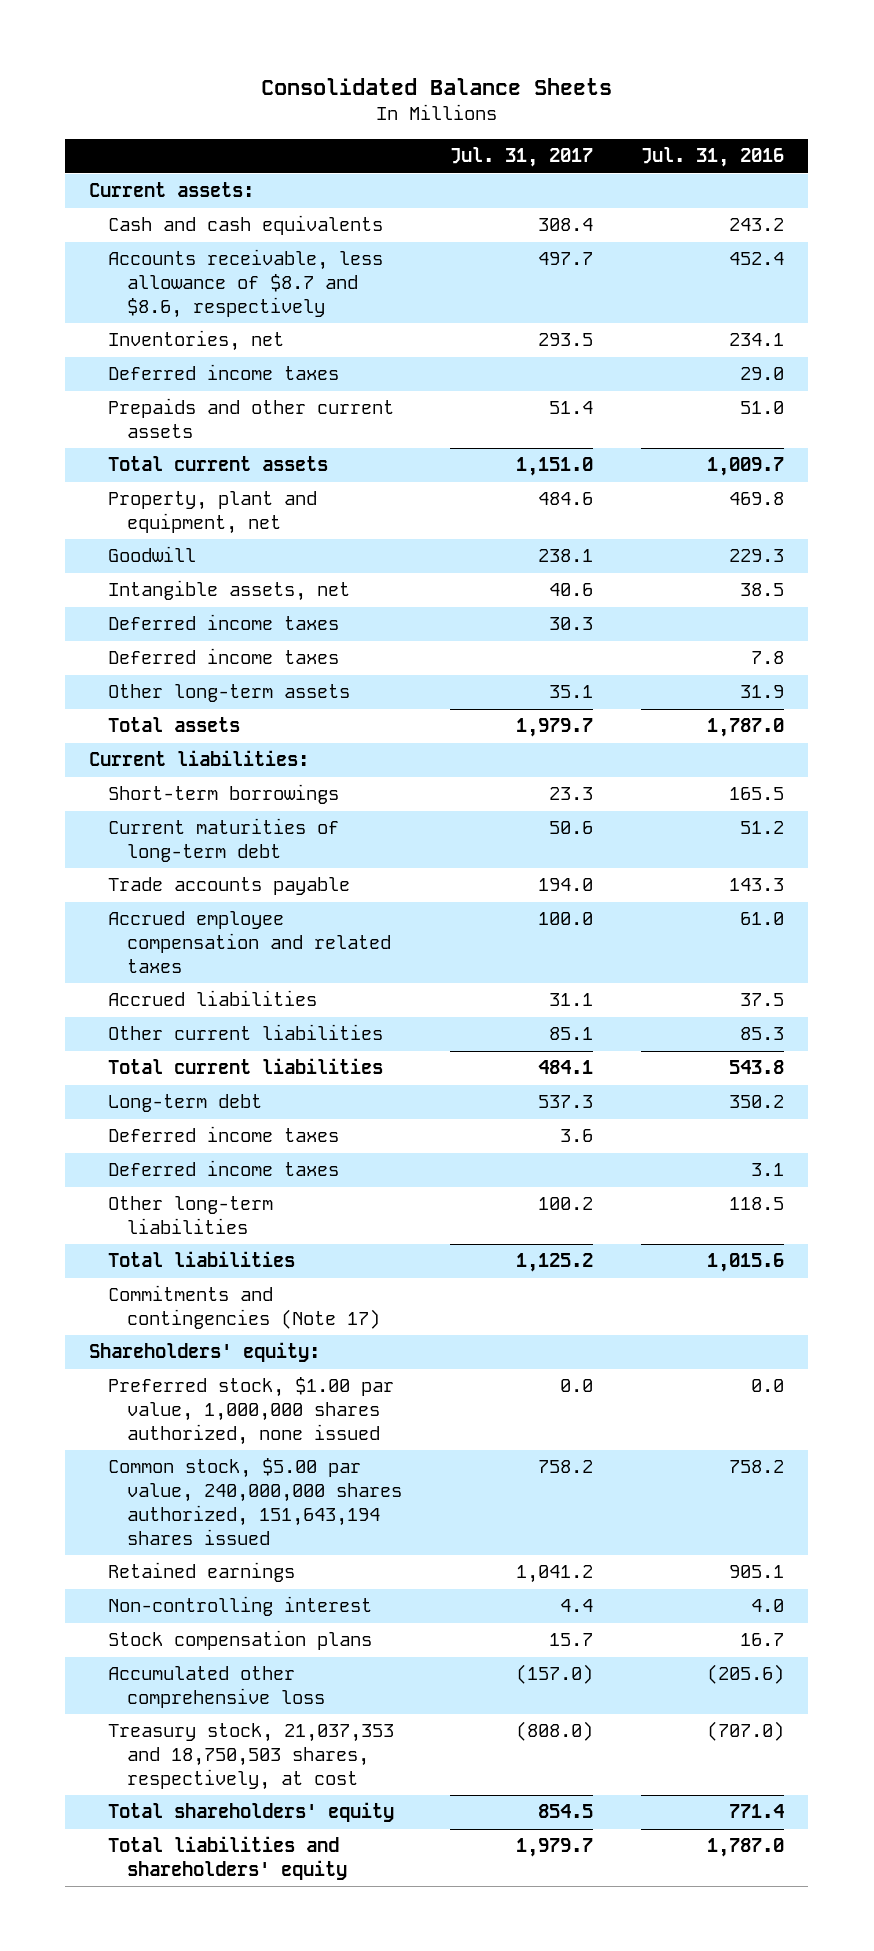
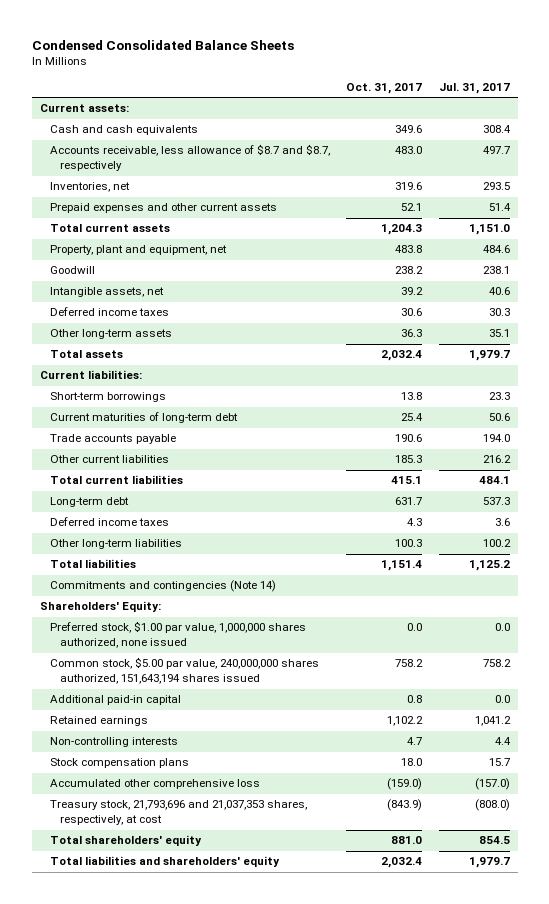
[260,77,612,95] Consolidated Balance Sheets -> [31,39,294,50] Condensed Consolidated Balance Sheets
[641,147,785,168] Jul. 31, 2016 -> none
none -> [346,83,423,95] Oct. 31, 2017
[108,249,384,318] Accounts receivable, less allowance of $8.7 and $8.6, respectively -> [49,144,330,172] Accounts receivable, less allowance of $8.7 and $8.7, respectively
[108,364,340,381] Deferred income taxes -> none
[108,398,395,439] Prepaids and other current assets -> [49,203,277,214] Prepaid expenses and other current assets
[108,648,340,665] Deferred income taxes -> none
[108,911,392,973] Accrued employee compensation and related taxes -> none
[108,990,318,1007] Accrued liabilities -> none
[549,1027,594,1041] 85.1 -> [482,455,511,464] 216.2
[108,1160,340,1177] Deferred income taxes -> none
[108,1285,381,1330] Commitments and contingencies (Note 17) -> [49,580,276,593] Commitments and contingencies (Note 14)
[89,1342,321,1363] Shareholders' equity: -> [39,601,161,613] Shareholders' Equity:
none -> [49,695,181,706] Additional paid-in capital
[108,1596,373,1617] Non-controlling interest -> [49,737,178,748] Non-controlling interests
[108,1723,395,1790] Treasury stock, 21,037,353 and 18,750,503 shares, respectively, at cost -> [49,800,307,826] Treasury stock, 21,793,696 and 21,037,353 shares, respectively, at cost

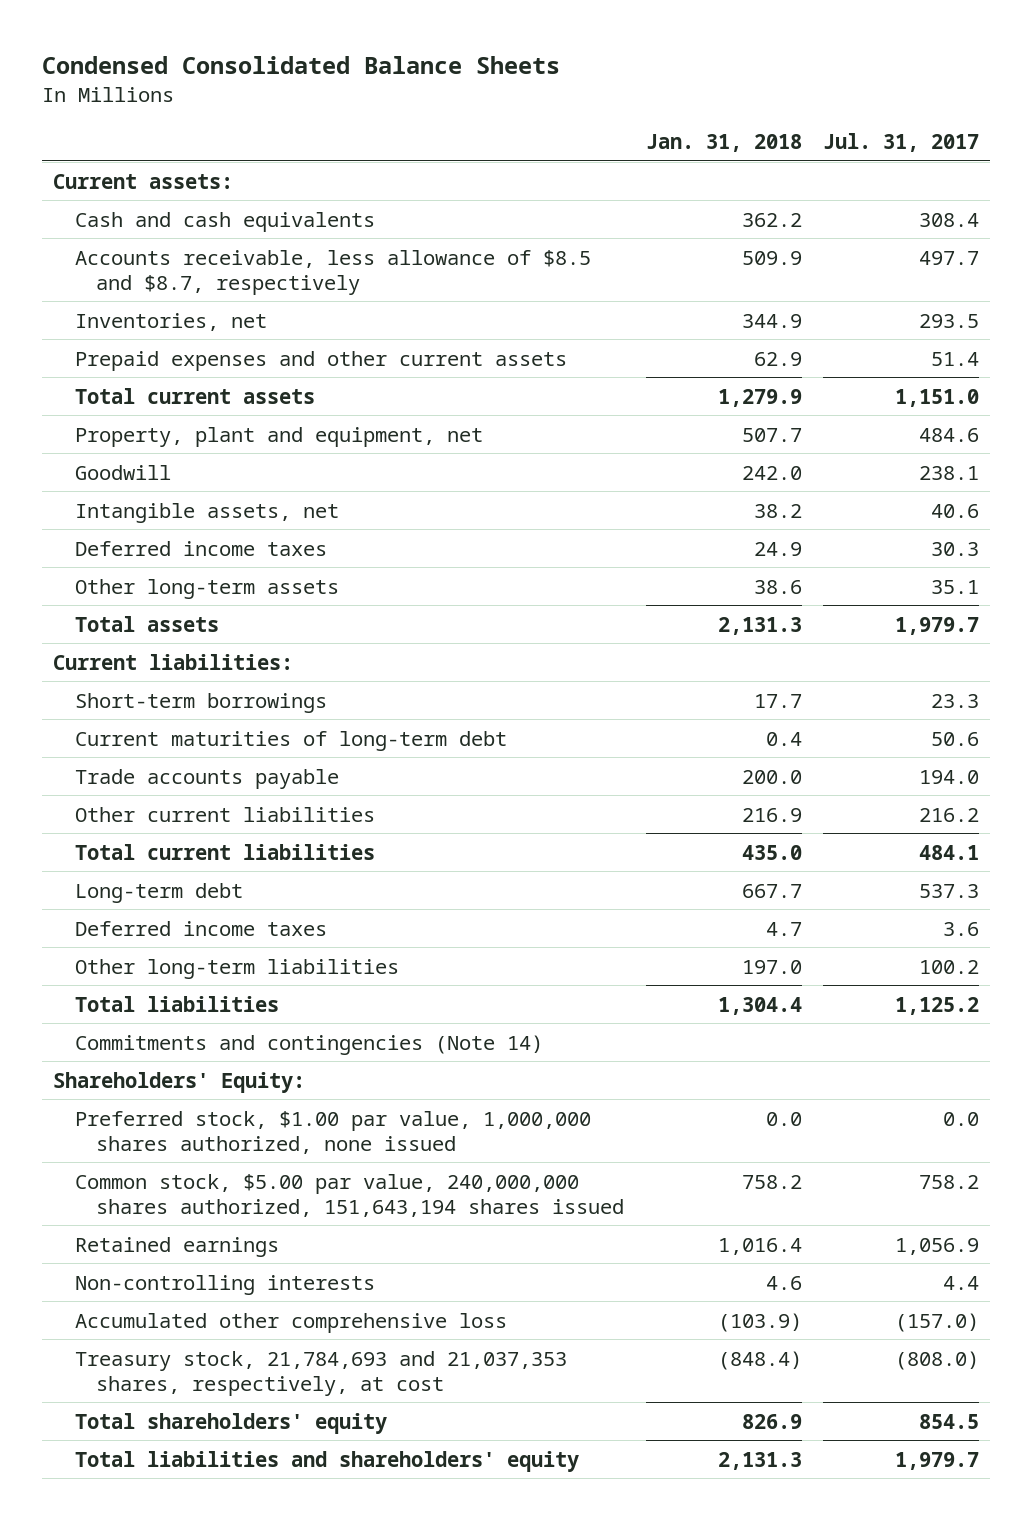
[346,83,423,95] Oct. 31, 2017 -> none
none -> [645,134,802,153] Jan. 31, 2018
[49,144,330,172] Accounts receivable, less allowance of $8.7 and $8.7, respectively -> [74,249,591,295] Accounts receivable, less allowance of $8.5 and $8.7, respectively
[49,695,181,706] Additional paid-in capital -> none
[474,716,511,727] 1,041.2 -> [895,1237,980,1255] 1,056.9
[49,758,189,769] Stock compensation plans -> none
[49,800,307,826] Treasury stock, 21,793,696 and 21,037,353 shares, respectively, at cost -> [74,1350,567,1396] Treasury stock, 21,784,693 and 21,037,353 shares, respectively, at cost

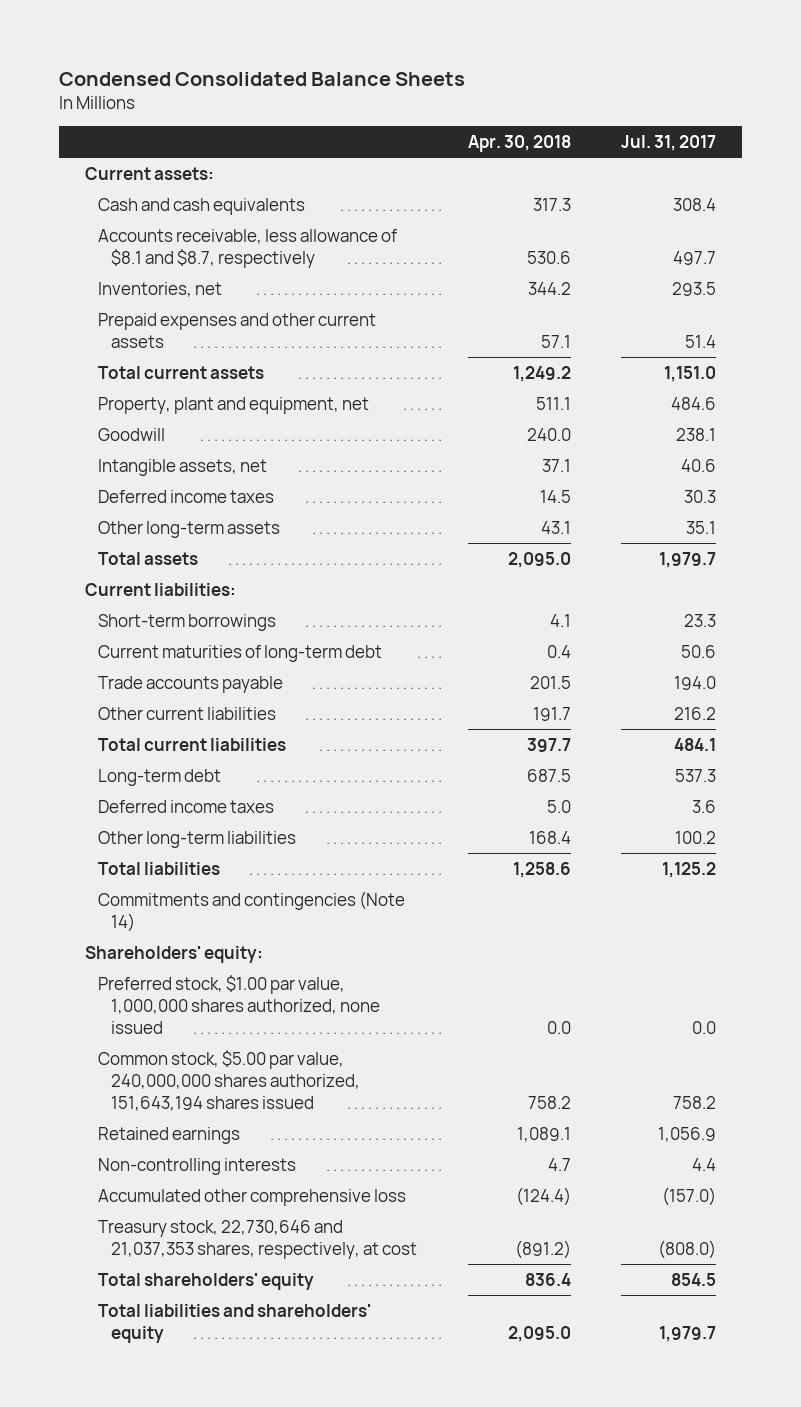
[645,134,802,153] Jan. 31, 2018 -> none
none -> [467,135,571,153] Apr. 30, 2018
[74,249,591,295] Accounts receivable, less allowance of $8.5 and $8.7, respectively -> [97,228,397,268] Accounts receivable, less allowance of $8.1 and $8.7, respectively
[52,1071,305,1093] Shareholders' Equity: -> [84,945,263,963] Shareholders' equity:
[74,1350,567,1396] Treasury stock, 21,784,693 and 21,037,353 shares, respectively, at cost -> [97,1219,417,1259] Treasury stock, 22,730,646 and 21,037,353 shares, respectively, at cost

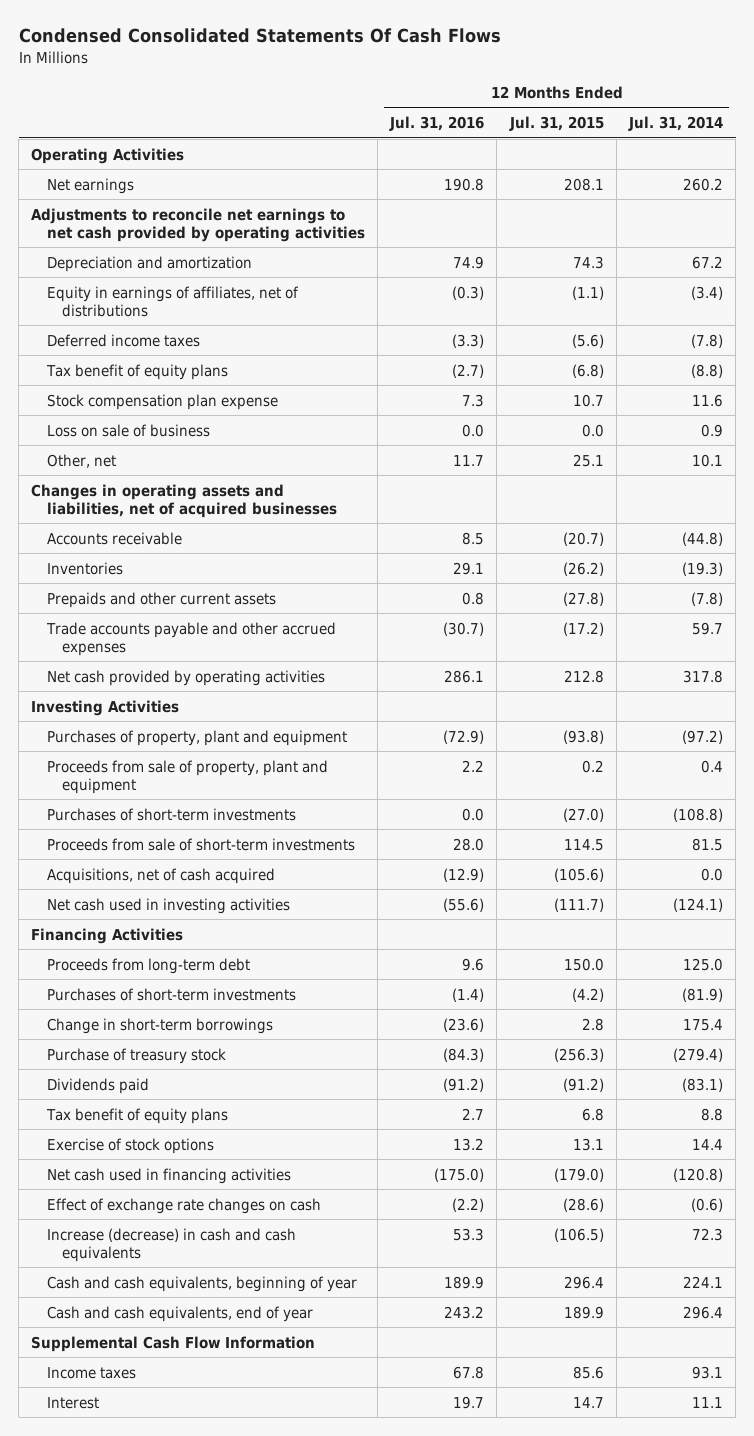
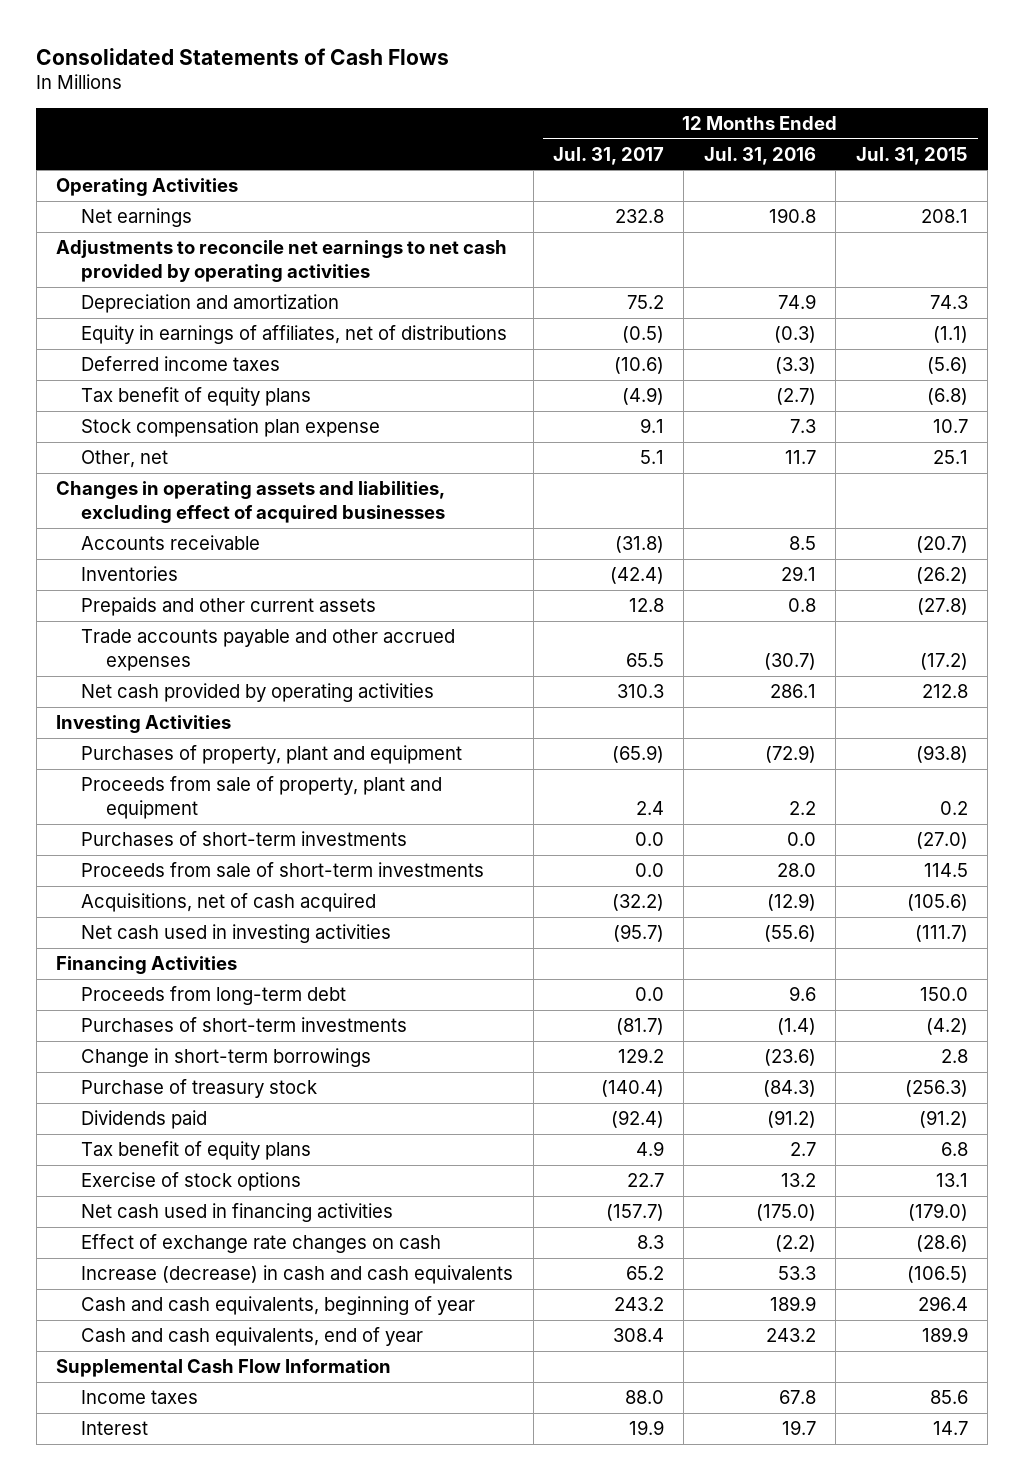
[18,28,501,44] Condensed Consolidated Statements Of Cash Flows -> [36,47,450,65] Consolidated Statements of Cash Flows
[628,116,724,132] Jul. 31, 2014 -> none
none -> [553,146,665,165] Jul. 31, 2017
[46,423,210,437] Loss on sale of business -> none
[31,483,337,518] Changes in operating assets and liabilities, net of acquired businesses -> [56,481,446,523] Changes in operating assets and liabilities, excluding effect of acquired businesses

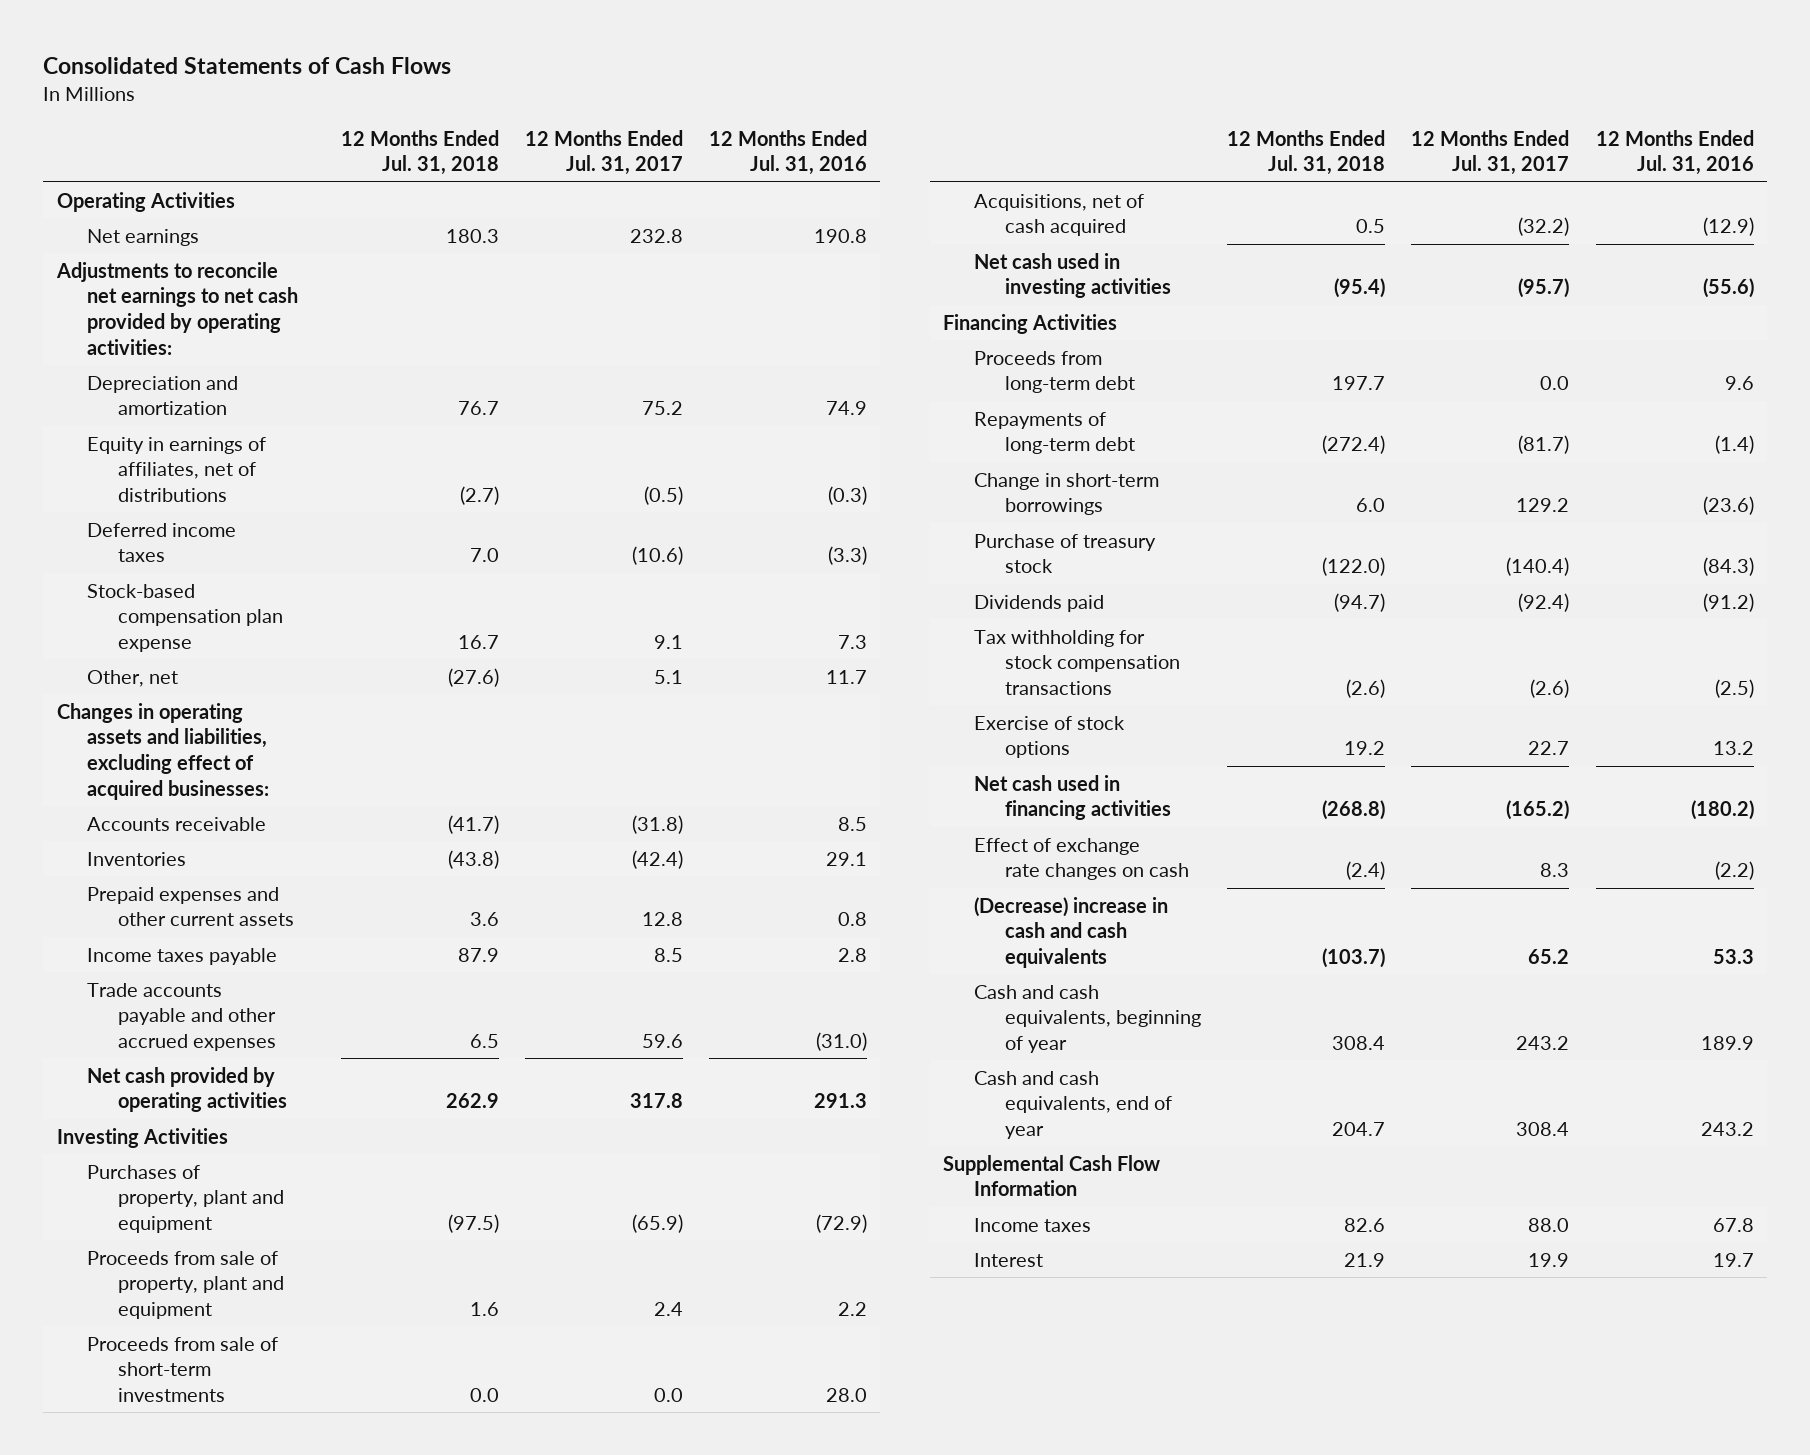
[855,146,968,165] Jul. 31, 2015 -> none
none -> [340,129,499,176] 12 Months Ended Jul. 31, 2018
[56,240,508,282] Adjustments to reconcile net earnings to net cash provided by operating activities -> [55,261,299,355] Adjustments to reconcile net earnings to net cash provided by operating activities:
[81,387,312,407] Tax benefit of equity plans -> none
[81,418,381,438] Stock compensation plan expense -> [87,583,284,652] Stock-based compensation plan expense
[56,481,446,523] Changes in operating assets and liabilities, excluding effect of acquired businesses -> [56,702,270,800] Changes in operating assets and liabilities, excluding effect of acquired businesses:
[81,597,377,617] Prepaids and other current assets -> [87,886,295,927] Prepaid expenses and other current assets
none -> [87,947,278,965] Income taxes payable
[626,652,665,667] 65.5 -> [641,1033,683,1048] 59.6
[763,652,816,670] (30.7) -> [816,1031,868,1051] (31.0)
[617,684,665,699] 310.3 -> [629,1093,683,1109] 317.8
[769,684,816,699] 286.1 -> [814,1093,868,1109] 291.3
[81,831,408,847] Purchases of short-term investments -> none
[81,1017,408,1033] Purchases of short-term investments -> [973,411,1135,455] Repayments of long-term debt
[81,1141,312,1161] Tax benefit of equity plans -> none
none -> [973,629,1180,695] Tax withholding for stock compensation transactions
[606,1204,665,1222] (157.7) -> [1506,800,1570,821] (165.2)
[755,1204,816,1222] (175.0) -> [1690,800,1754,821] (180.2)
[81,1265,514,1285] Increase (decrease) in cash and cash equivalents -> [973,896,1168,968] (Decrease) increase in cash and cash equivalents

